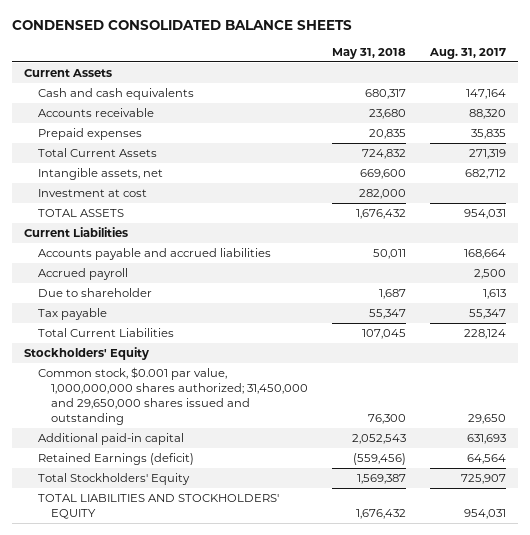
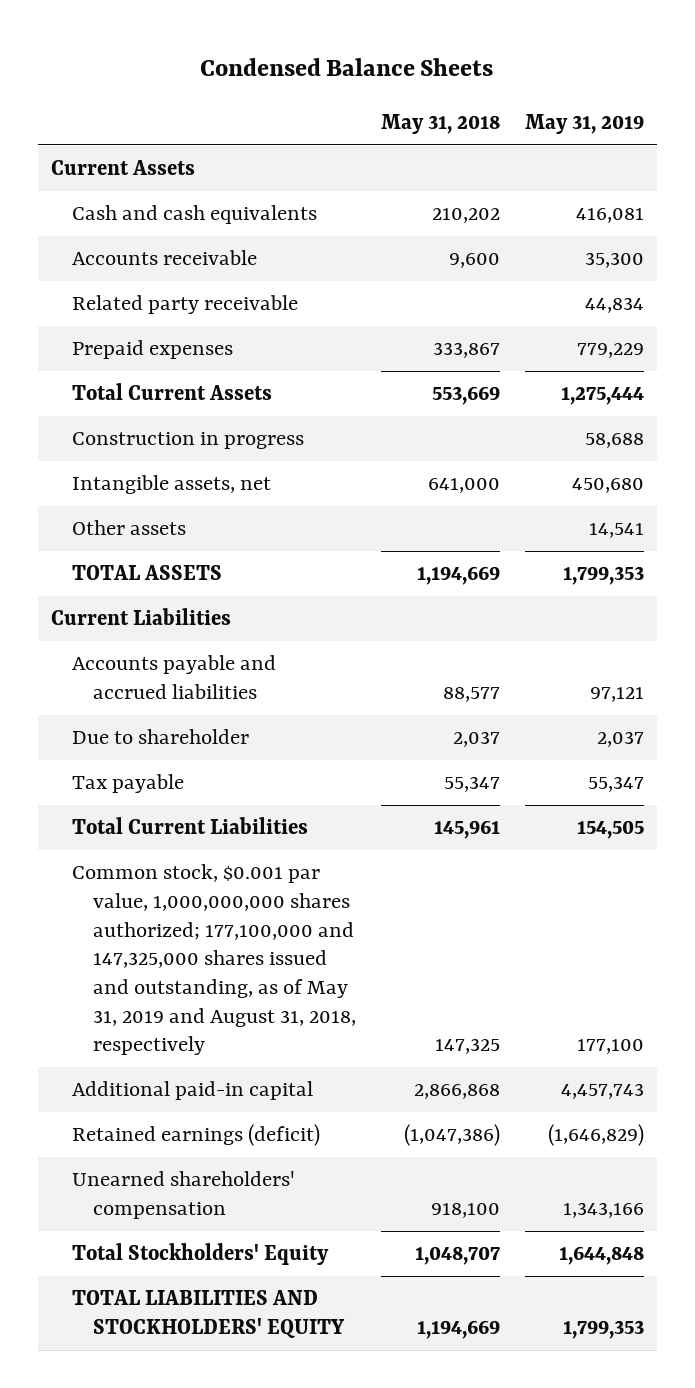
[12,20,353,31] CONDENSED CONSOLIDATED BALANCE SHEETS -> [200,57,494,76] Condensed Balance Sheets
[428,47,506,59] Aug. 31, 2017 -> none
none -> [525,114,645,135] May 31, 2019
[37,188,147,197] Investment at cost -> none
[365,88,407,99] 680,317 -> [432,208,501,224] 210,202
[369,108,407,119] 23,680 -> [449,253,501,269] 9,600
none -> [72,295,299,315] Related party receivable
[369,128,407,139] 20,835 -> [433,342,501,359] 333,867
[362,148,407,159] 724,832 -> [432,386,501,406] 553,669
none -> [72,432,305,450] Construction in progress
[360,168,407,179] 669,600 -> [428,478,501,494] 641,000
none -> [72,520,187,536] Other assets
[356,208,407,219] 1,676,432 -> [417,566,501,586] 1,194,669
[37,267,128,280] Accrued payroll -> none
[373,248,407,259] 50,011 -> [443,687,501,703] 88,577
[379,288,407,299] 1,687 -> [453,731,501,748] 2,037
[24,346,150,360] Stockholders' Equity -> none
[362,328,407,339] 107,045 -> [434,820,501,840] 145,961
[37,366,309,425] Common stock, $0.001 par value, 1,000,000,000 shares authorized; 31,450,000 and 29,650,000 shares issued and outstanding -> [72,864,357,1056] Common stock, $0.001 par value, 1,000,000,000 shares authorized; 177,100,000 and 147,325,000 shares issued and outstanding, as of May 31, 2019 and August 31, 2018, respectively
[368,413,407,424] 76,300 -> [435,1038,501,1055] 147,325
[352,433,407,444] 2,052,543 -> [414,1084,501,1100] 2,866,868
[37,452,194,465] Retained Earnings (deficit) -> [72,1124,321,1147] Retained earnings (deficit)
[353,452,407,465] (559,456) -> [404,1124,501,1147] (1,047,386)
none -> [72,1171,296,1220] Unearned shareholders' compensation
[357,473,407,484] 1,569,387 -> [415,1246,501,1266] 1,048,707
[356,508,407,519] 1,676,432 -> [417,1320,501,1340] 1,194,669

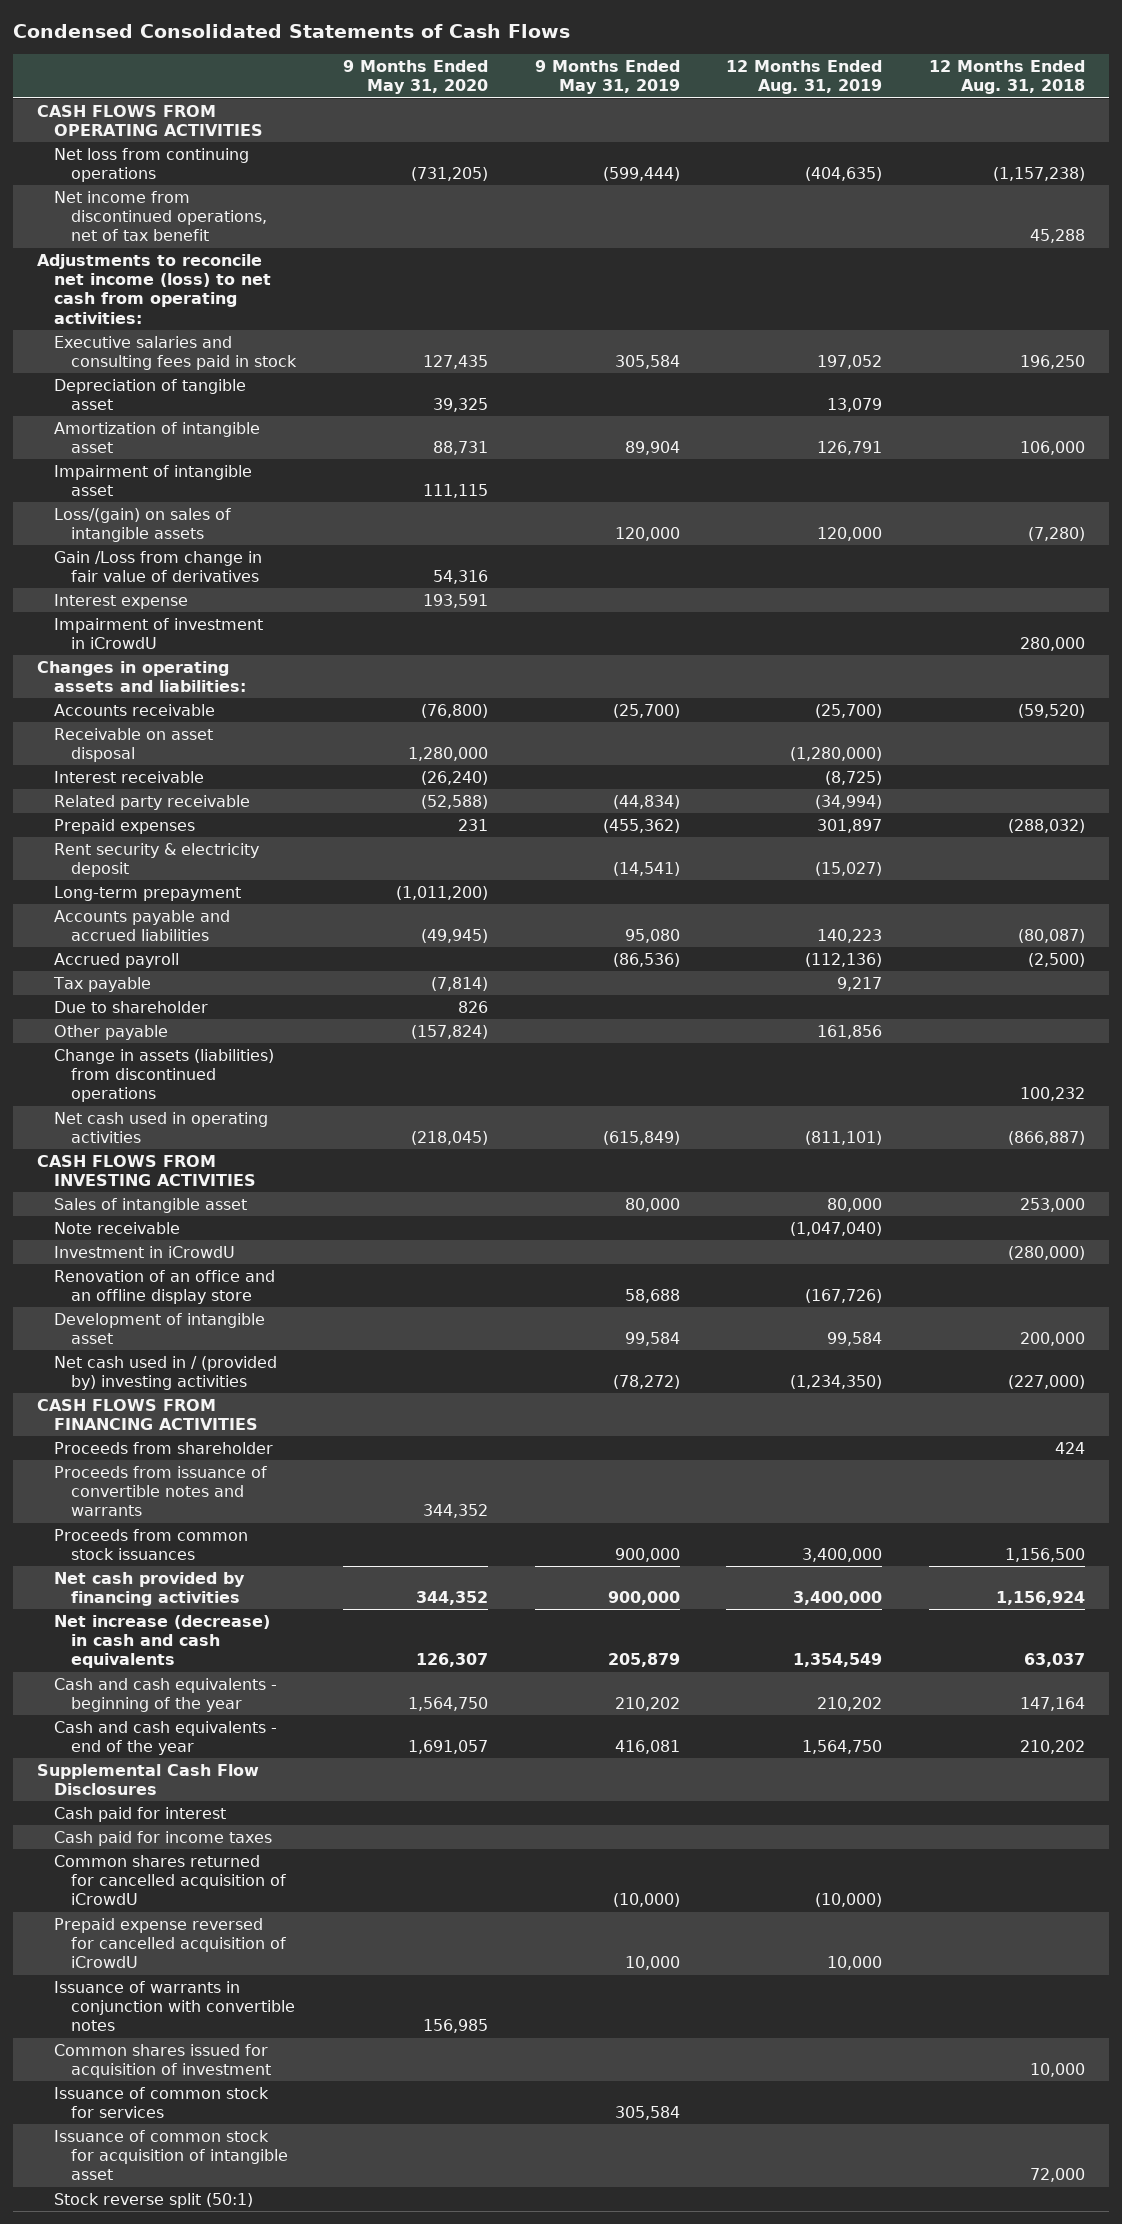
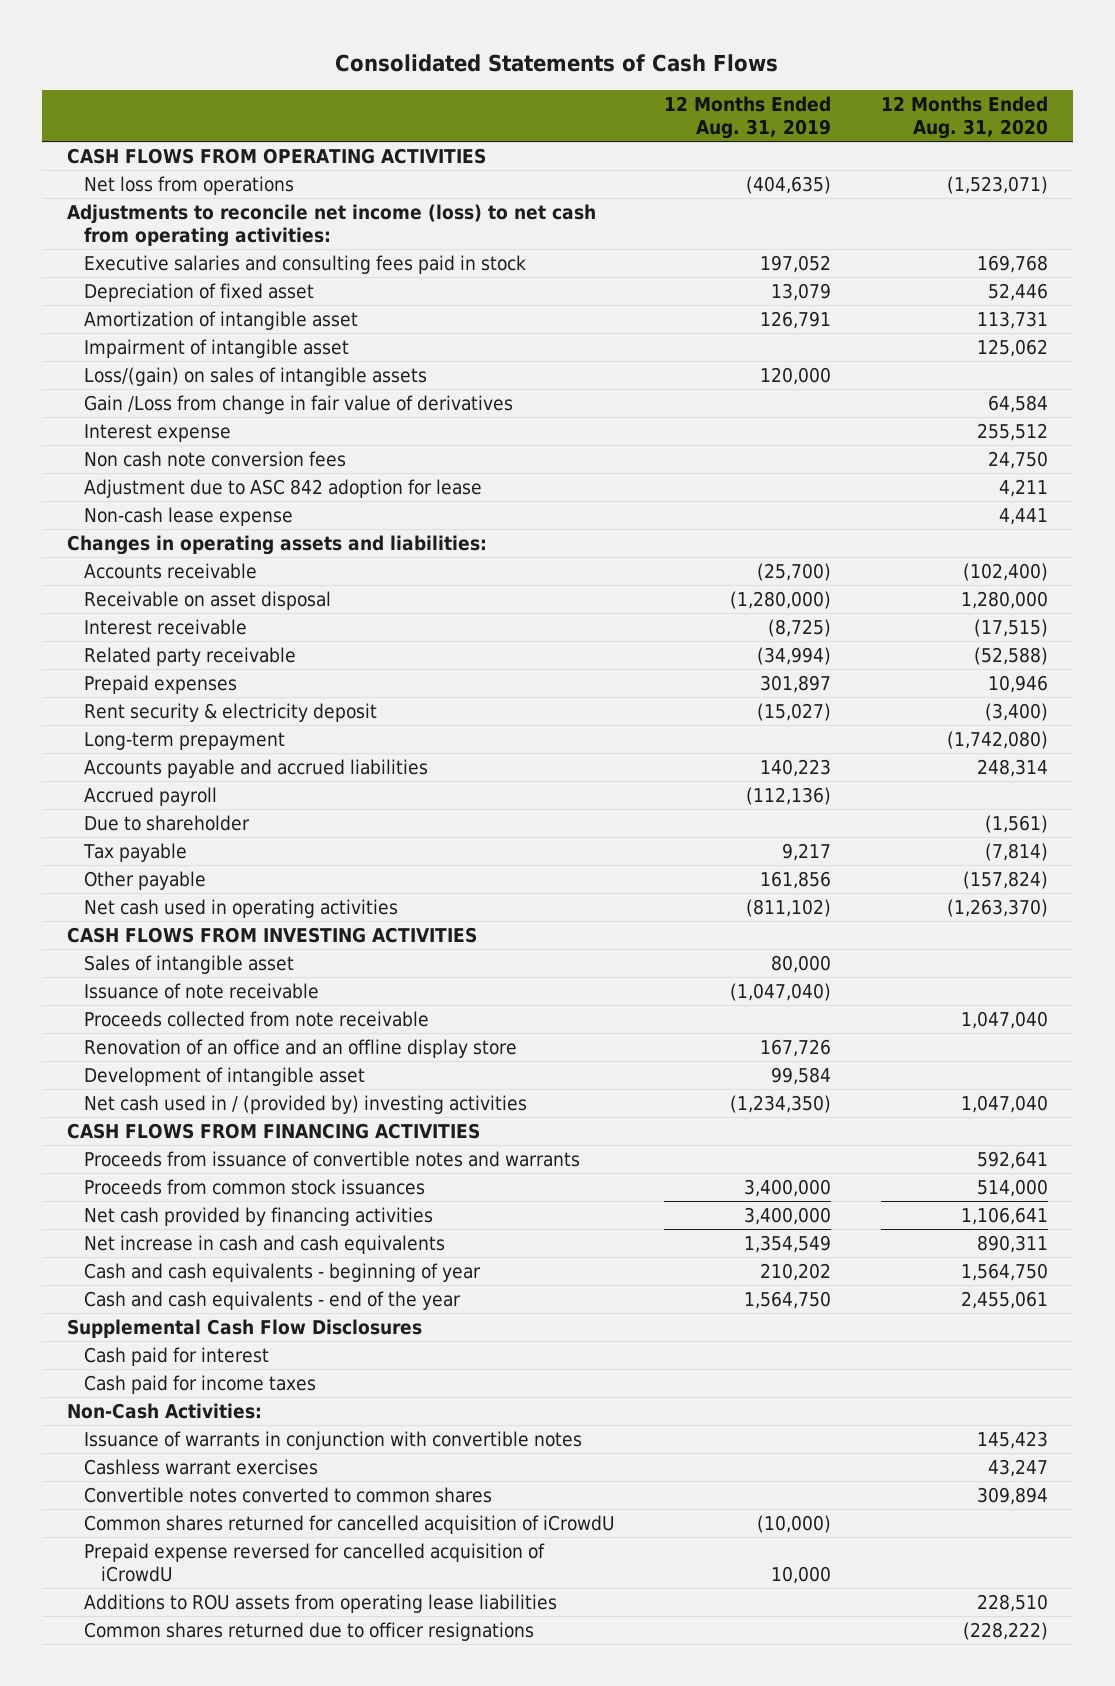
[13,24,571,39] Condensed Consolidated Statements of Cash Flows -> [335,54,779,73] Consolidated Statements of Cash Flows
[342,60,488,95] 9 Months Ended May 31, 2020 -> none
[534,60,680,95] 9 Months Ended May 31, 2019 -> none
[929,60,1086,95] 12 Months Ended Aug. 31, 2018 -> none
none -> [880,96,1048,140] 12 Months Ended Aug. 31, 2020
[53,190,267,242] Net income from discontinued operations, net of tax benefit -> none
[53,147,249,183] Net loss from continuing operations -> [83,175,294,195] Net loss from operations
[53,378,246,411] Depreciation of tangible asset -> [83,282,314,302] Depreciation of fixed asset
[53,617,263,650] Impairment of investment in iCrowdU -> none
none -> [83,450,346,467] Non cash note conversion fees
none -> [83,478,482,498] Adjustment due to ASC 842 adoption for lease
none -> [83,506,293,526] Non-cash lease expense
[52,976,151,992] Tax payable -> [82,842,187,862] Tax payable
[53,1048,274,1103] Change in assets (liabilities) from discontinued operations -> none
[805,1131,883,1146] (811,101) -> [746,898,832,917] (811,102)
[53,1245,235,1258] Investment in iCrowdU -> none
[53,1221,180,1234] Note receivable -> [83,982,319,999] Issuance of note receivable
none -> [83,1010,429,1027] Proceeds collected from note receivable
[805,1289,883,1304] (167,726) -> [760,1038,832,1057] 167,726
[53,1441,273,1454] Proceeds from shareholder -> none
[53,1614,270,1669] Net increase (decrease) in cash and cash equivalents -> [83,1234,445,1254] Net increase in cash and cash equivalents
[53,1677,277,1713] Cash and cash equivalents - beginning of the year -> [83,1262,481,1282] Cash and cash equivalents - beginning of year
none -> [66,1402,262,1419] Non-Cash Activities:
[53,1980,295,2032] Issuance of warrants in conjunction with convertible notes -> [83,1430,582,1450] Issuance of warrants in conjunction with convertible notes
none -> [83,1458,318,1475] Cashless warrant exercises
none -> [83,1486,492,1503] Convertible notes converted to common shares
[53,2043,271,2079] Common shares issued for acquisition of investment -> none
[53,2086,269,2119] Issuance of common stock for services -> none
[53,2129,288,2181] Issuance of common stock for acquisition of intangible asset -> none
[53,2192,253,2208] Stock reverse split (50:1) -> none
none -> [83,1593,557,1613] Additions to ROU assets from operating lease liabilities
none -> [83,1621,534,1641] Common shares returned due to officer resignations

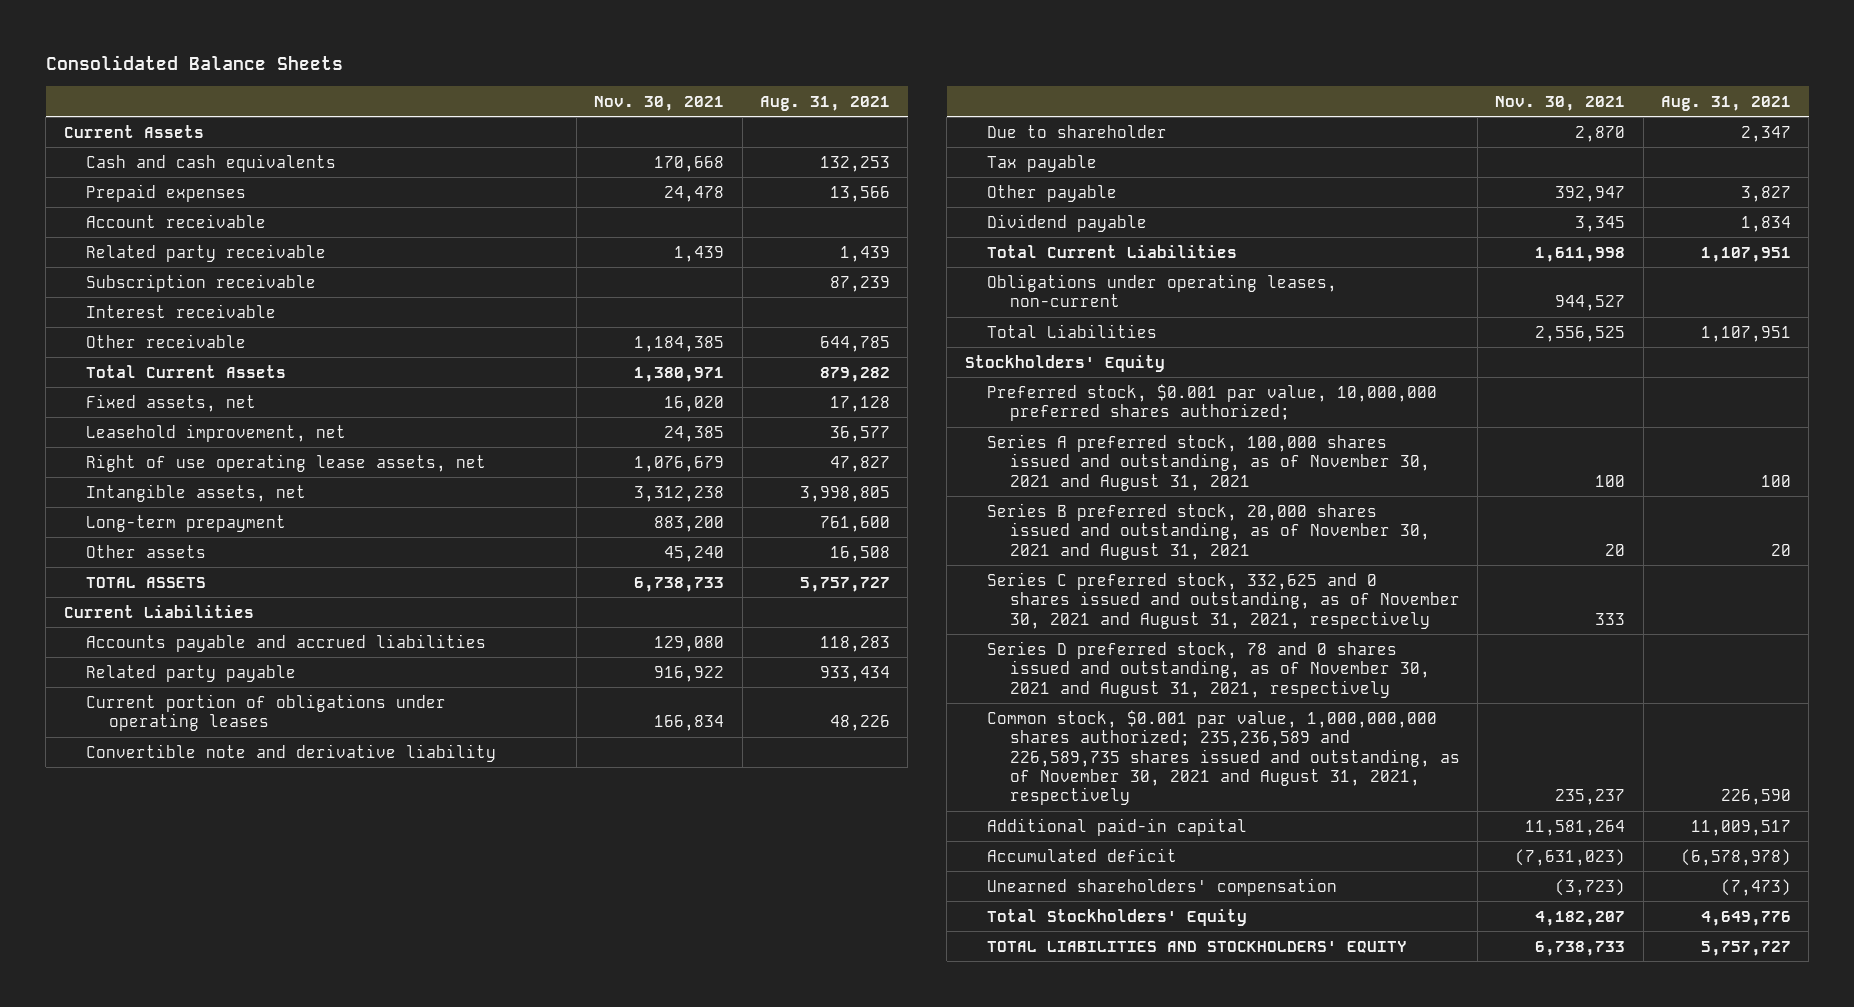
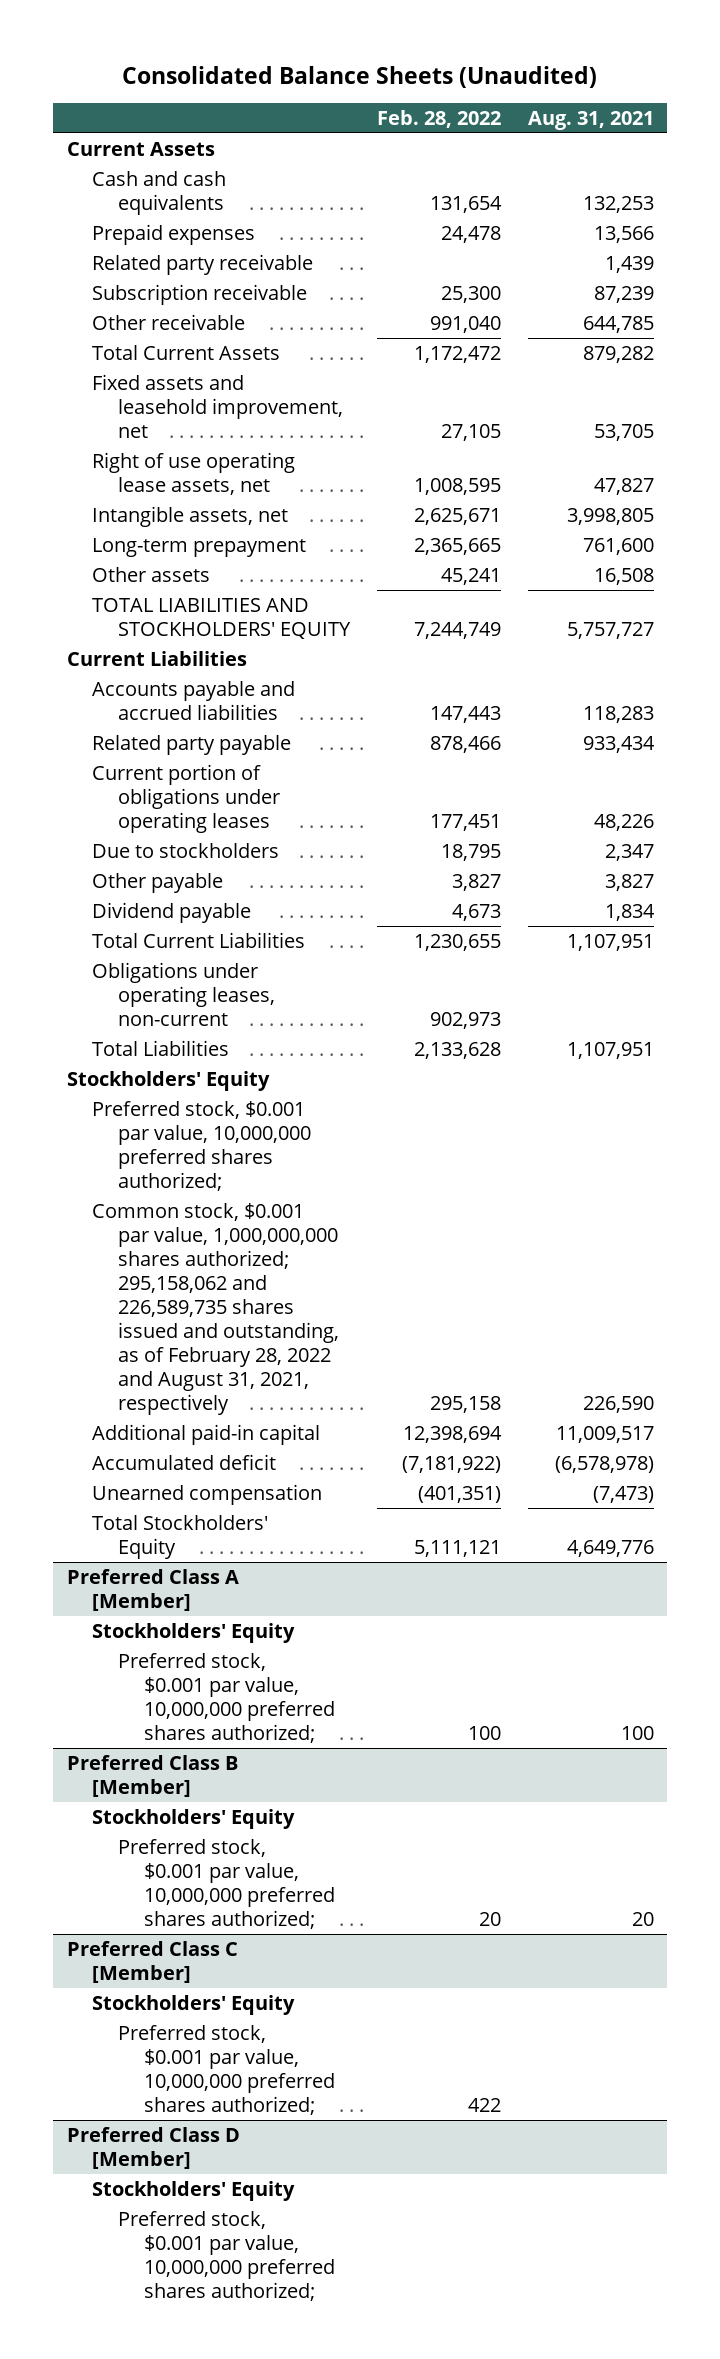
[45,55,343,71] Consolidated Balance Sheets -> [122,65,598,88] Consolidated Balance Sheets (Unaudited)
[594,95,725,111] Nov. 30, 2021 -> none
none -> [377,109,502,128] Feb. 28, 2022
[86,213,267,228] Account receivable -> none
[86,303,277,318] Interest receivable -> none
[86,423,347,442] Leasehold improvement, net -> none
[86,393,257,412] Fixed assets, net -> [92,373,344,438] Fixed assets and leasehold improvement, net
[829,395,890,412] 17,128 -> [593,423,654,441] 53,705
[86,576,207,588] TOTAL ASSETS -> none
[987,940,1408,953] TOTAL LIABILITIES AND STOCKHOLDERS' EQUITY -> [92,597,352,639] TOTAL LIABILITIES AND STOCKHOLDERS' EQUITY
[86,743,497,762] Convertible note and derivative liability -> none
[987,154,1098,172] Tax payable -> none
[987,124,1168,138] Due to shareholder -> [92,842,280,858] Due to stockholders
[987,433,1430,491] Series A preferred stock, 100,000 shares issued and outstanding, as of November 30, 2021 and August 31, 2021 -> none
[987,502,1430,560] Series B preferred stock, 20,000 shares issued and outstanding, as of November 30, 2021 and August 31, 2021 -> none
[987,571,1460,629] Series C preferred stock, 332,625 and 0 shares issued and outstanding, as of November 30, 2021 and August 31, 2021, respectively -> none
[987,640,1430,698] Series D preferred stock, 78 and 0 shares issued and outstanding, as of November 30, 2021 and August 31, 2021, respectively -> none
[987,709,1460,806] Common stock, $0.001 par value, 1,000,000,000 shares authorized; 235,236,589 and 226,589,735 shares issued and outstanding, as of November 30, 2021 and August 31, 2021, respectively -> [92,1202,340,1415] Common stock, $0.001 par value, 1,000,000,000 shares authorized; 295,158,062 and 226,589,735 shares issued and outstanding, as of February 28, 2022 and August 31, 2021, respectively
[987,877,1338,896] Unearned shareholders' compensation -> [92,1483,323,1505] Unearned compensation
none -> [66,1568,239,1611] Preferred Class A [Member]
none -> [92,1622,296,1643] Stockholders' Equity
none -> [118,1652,336,1743] Preferred stock, $0.001 par value, 10,000,000 preferred shares authorized;
none -> [66,1754,238,1797] Preferred Class B [Member]
none -> [92,1808,296,1829] Stockholders' Equity
none -> [118,1838,336,1929] Preferred stock, $0.001 par value, 10,000,000 preferred shares authorized;
none -> [66,1940,238,1983] Preferred Class C [Member]
none -> [92,1994,296,2015] Stockholders' Equity
none -> [118,2024,336,2115] Preferred stock, $0.001 par value, 10,000,000 preferred shares authorized;
none -> [66,2126,240,2169] Preferred Class D [Member]
none -> [92,2180,296,2201] Stockholders' Equity
none -> [118,2210,336,2301] Preferred stock, $0.001 par value, 10,000,000 preferred shares authorized;

